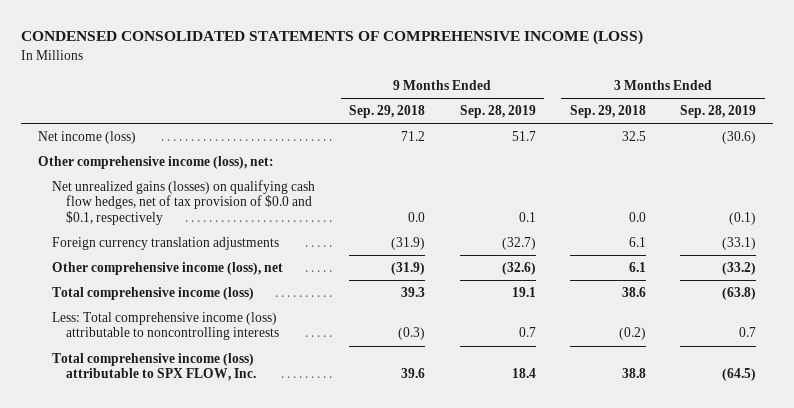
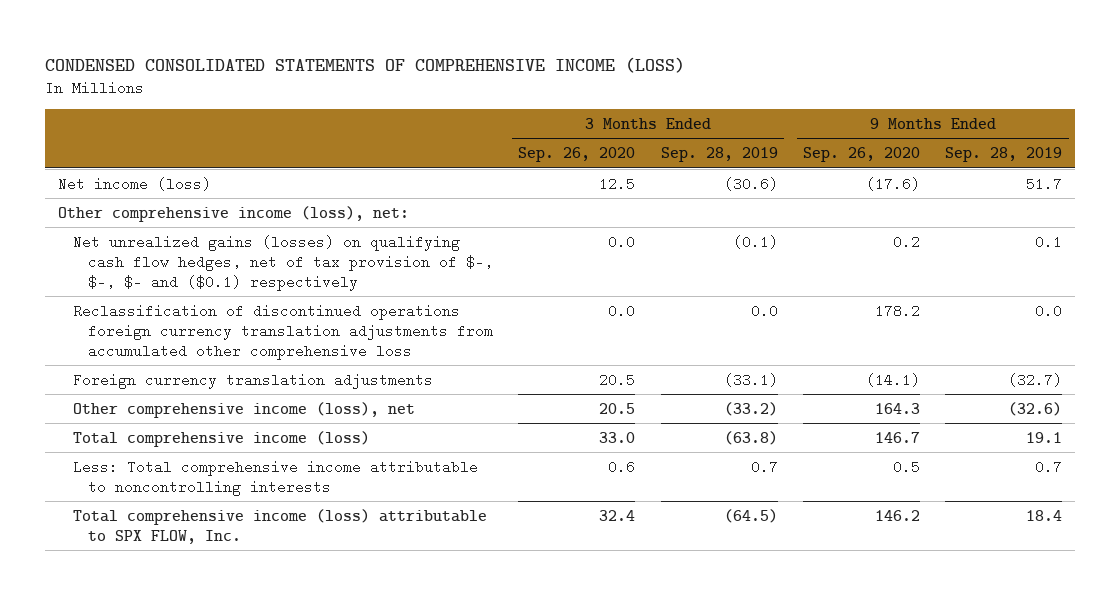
[349,105,426,119] Sep. 29, 2018 -> none
[569,105,646,119] Sep. 29, 2018 -> none
none -> [518,147,636,163] Sep. 26, 2020
none -> [802,147,920,163] Sep. 26, 2020
[51,179,315,225] Net unrealized gains (losses) on qualifying cash flow hedges, net of tax provision of $0.0 and $0.1, respectively -> [72,234,493,291] Net unrealized gains (losses) on qualifying cash flow hedges, net of tax provision of $-, $-, $- and ($0.1) respectively
none -> [72,303,493,360] Reclassification of discontinued operations foreign currency translation adjustments from accumulated other comprehensive loss
[51,311,279,341] Less: Total comprehensive income (loss) attributable to noncontrolling interests -> [72,459,478,496] Less: Total comprehensive income attributable to noncontrolling interests

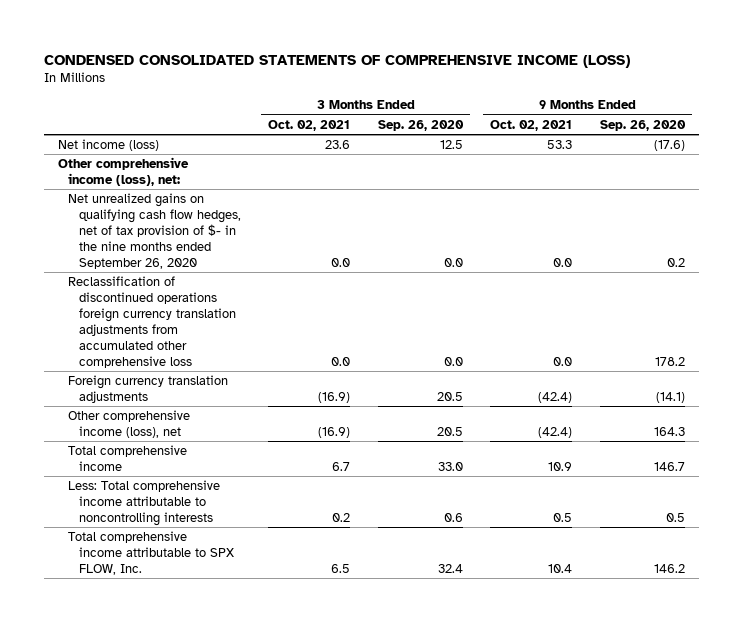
[660,147,778,163] Sep. 28, 2019 -> none
[945,147,1063,163] Sep. 28, 2019 -> none
none -> [268,119,351,131] Oct. 02, 2021
none -> [490,119,573,131] Oct. 02, 2021
[72,234,493,291] Net unrealized gains (losses) on qualifying cash flow hedges, net of tax provision of $-, $-, $- and ($0.1) respectively -> [68,193,241,269] Net unrealized gains on qualifying cash flow hedges, net of tax provision of $- in the nine months ended September 26, 2020
[72,430,370,447] Total comprehensive income (loss) -> [68,445,188,472] Total comprehensive income
[72,508,487,544] Total comprehensive income (loss) attributable to SPX FLOW, Inc. -> [68,531,234,575] Total comprehensive income attributable to SPX FLOW, Inc.

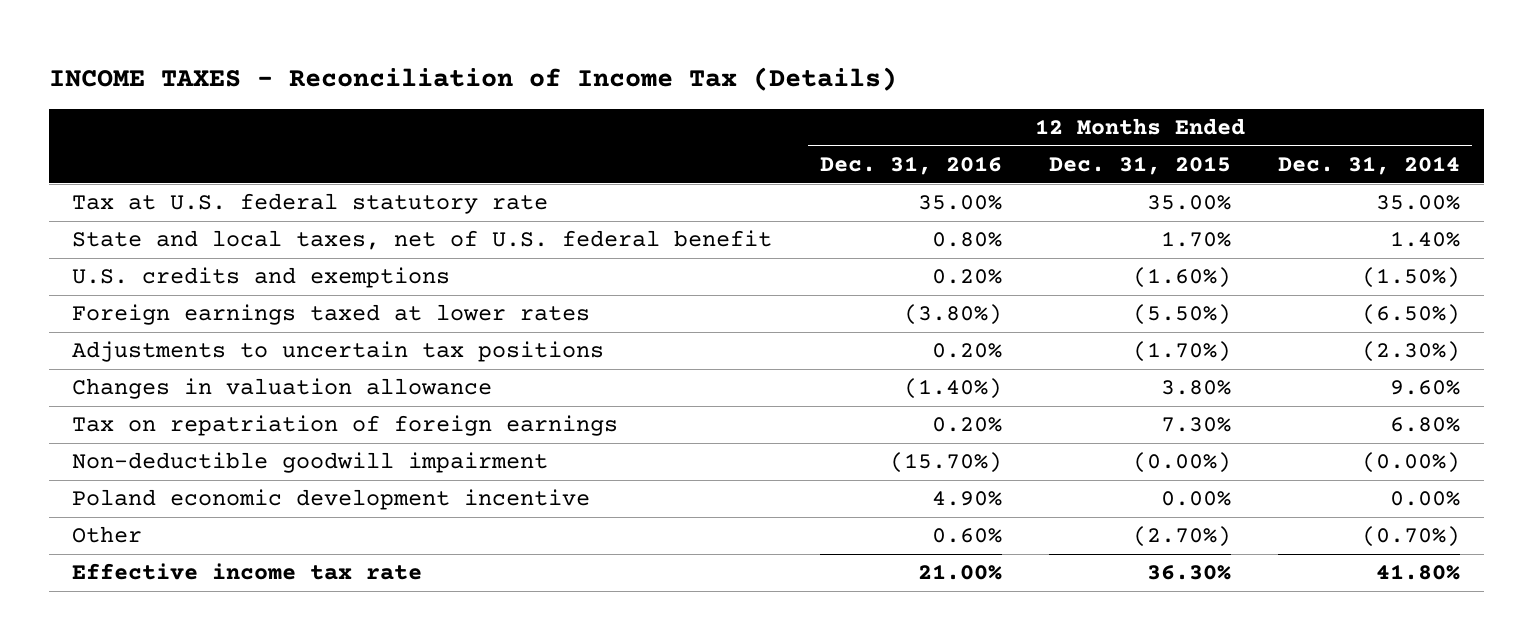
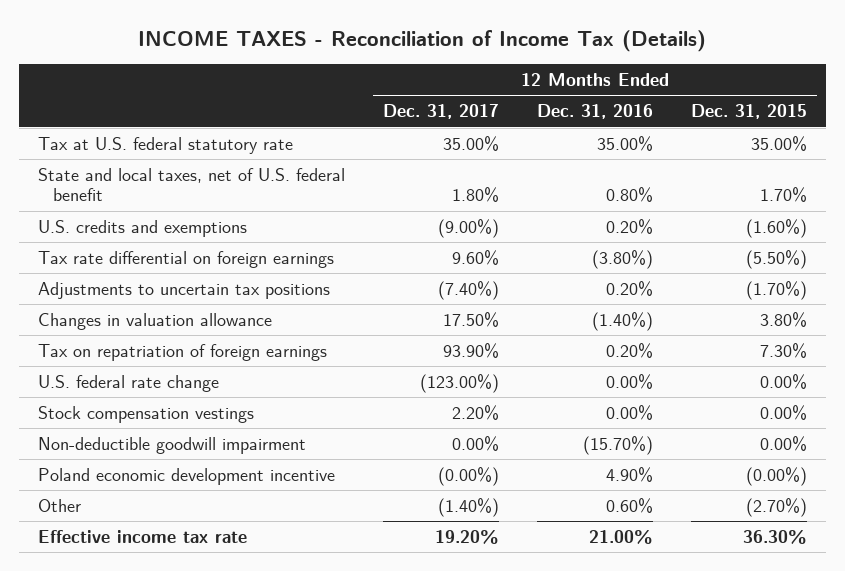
[1277,156,1460,176] Dec. 31, 2014 -> none
none -> [382,104,499,120] Dec. 31, 2017
[72,304,591,326] Foreign earnings taxed at lower rates -> [37,250,334,268] Tax rate differential on foreign earnings
none -> [37,374,219,392] U.S. federal rate change
none -> [37,405,254,423] Stock compensation vestings
[1132,452,1231,474] (0.00%) -> [760,435,808,451] 0.00%
[1160,491,1231,507] 0.00% -> [746,466,808,486] (0.00%)

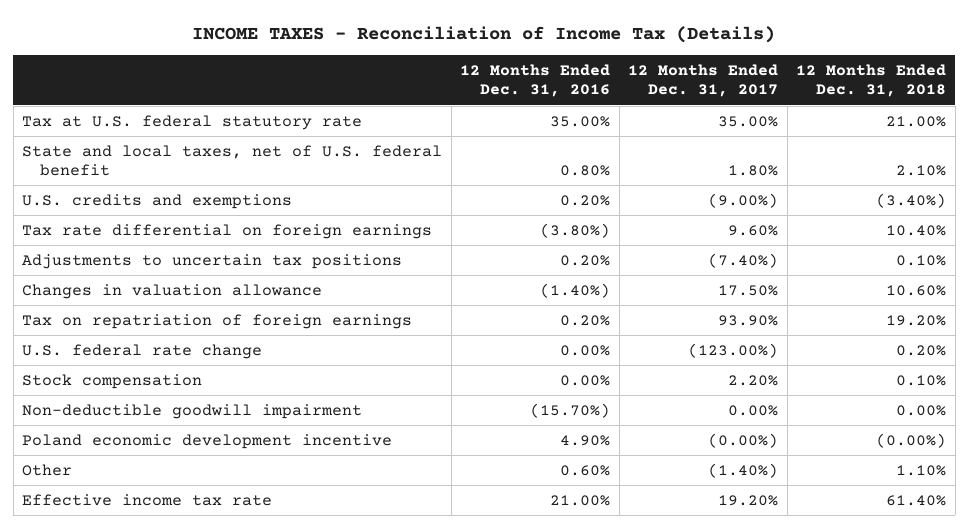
[691,104,808,120] Dec. 31, 2015 -> none
none -> [796,64,947,98] 12 Months Ended Dec. 31, 2018
[37,405,254,423] Stock compensation vestings -> [22,373,203,389] Stock compensation

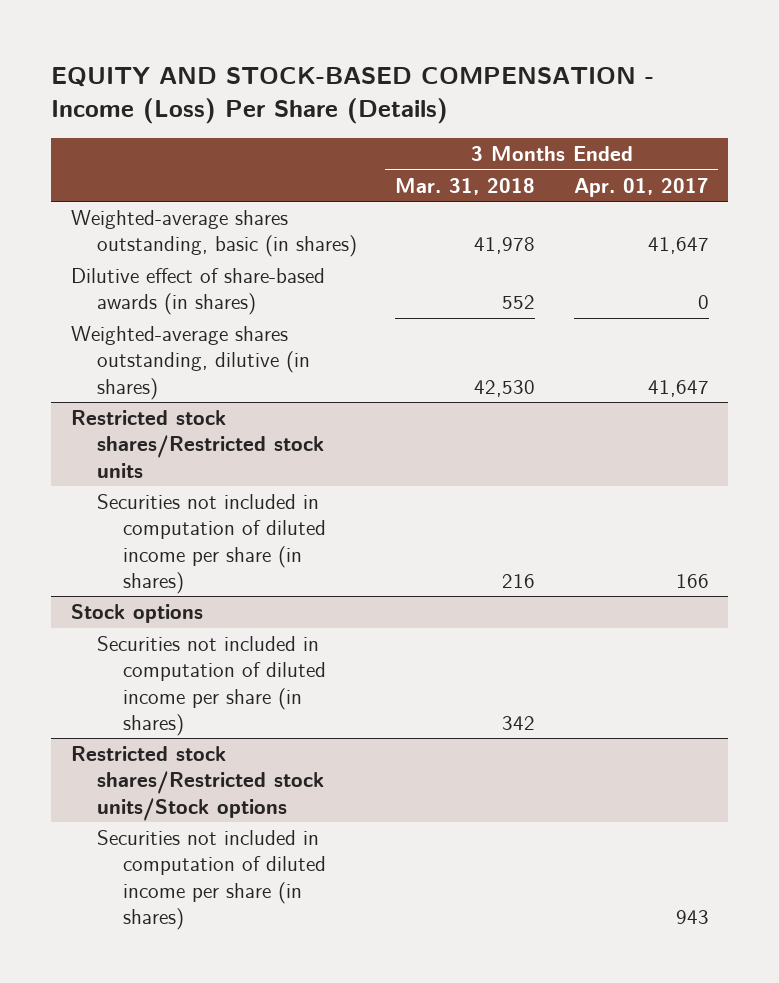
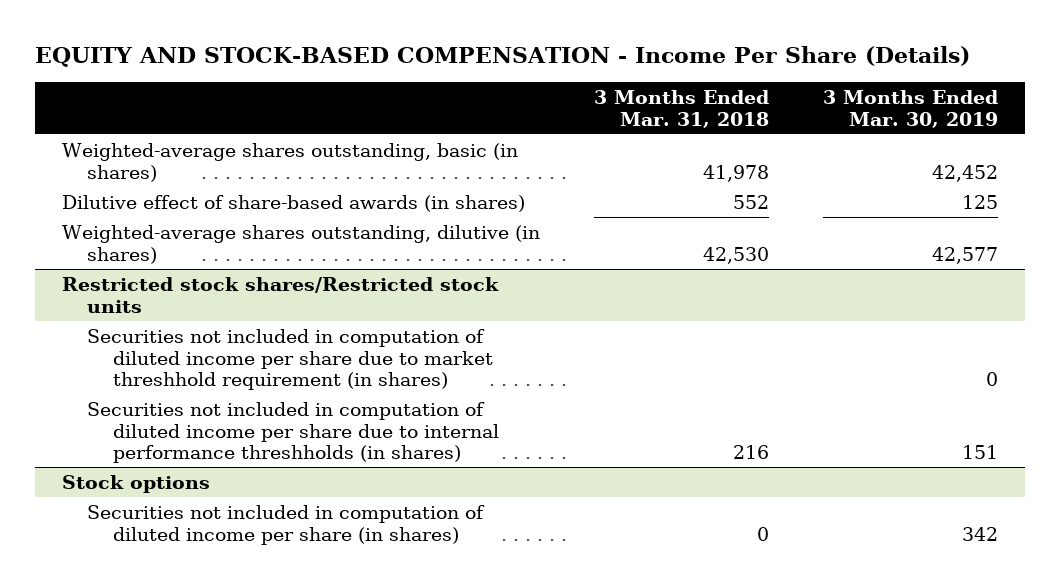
[51,67,655,124] EQUITY AND STOCK-BASED COMPENSATION - Income (Loss) Per Share (Details) -> [34,46,970,68] EQUITY AND STOCK-BASED COMPENSATION - Income Per Share (Details)
[573,177,709,197] Apr. 01, 2017 -> none
none -> [822,89,998,128] 3 Months Ended Mar. 30, 2019
none -> [87,328,493,391] Securities not included in computation of diluted income per share due to market threshhold requirement (in shares)
[96,494,326,594] Securities not included in computation of diluted income per share (in shares) -> [87,401,499,464] Securities not included in computation of diluted income per share due to internal performance threshholds (in shares)
[70,746,324,821] Restricted stock shares/Restricted stock units/Stock options -> none
[96,830,326,930] Securities not included in computation of diluted income per share (in shares) -> none
[502,715,536,730] 342 -> [756,526,769,541] 0

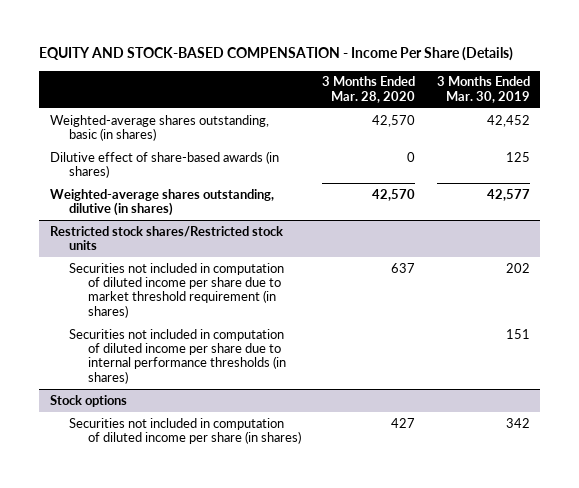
[593,89,769,128] 3 Months Ended Mar. 31, 2018 -> none
none -> [322,76,416,103] 3 Months Ended Mar. 28, 2020
[87,328,493,391] Securities not included in computation of diluted income per share due to market threshhold requirement (in shares) -> [68,262,284,318] Securities not included in computation of diluted income per share due to market threshold requirement (in shares)
[985,372,998,387] 0 -> [505,262,530,273] 202
[87,401,499,464] Securities not included in computation of diluted income per share due to internal performance threshholds (in shares) -> [68,328,286,384] Securities not included in computation of diluted income per share due to internal performance thresholds (in shares)

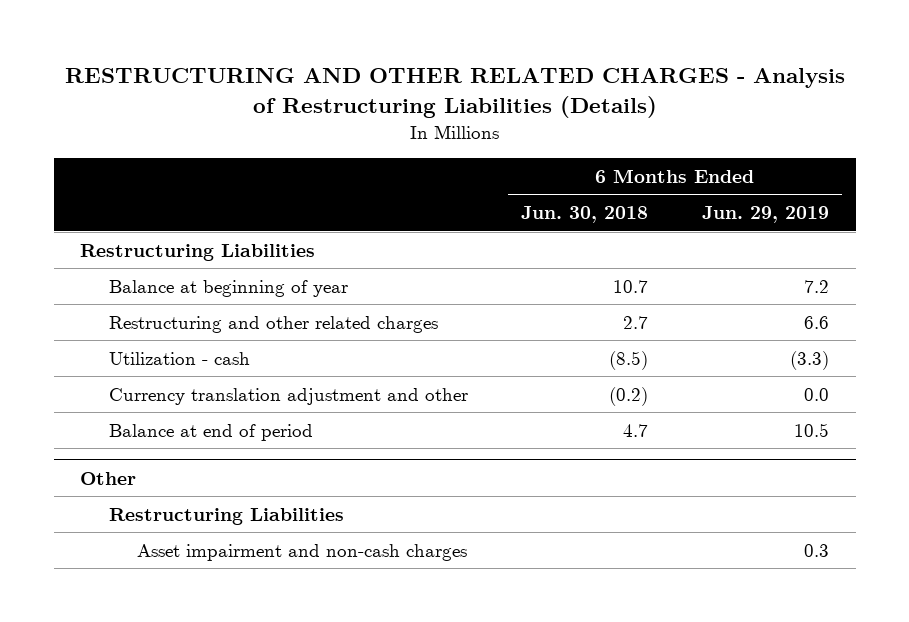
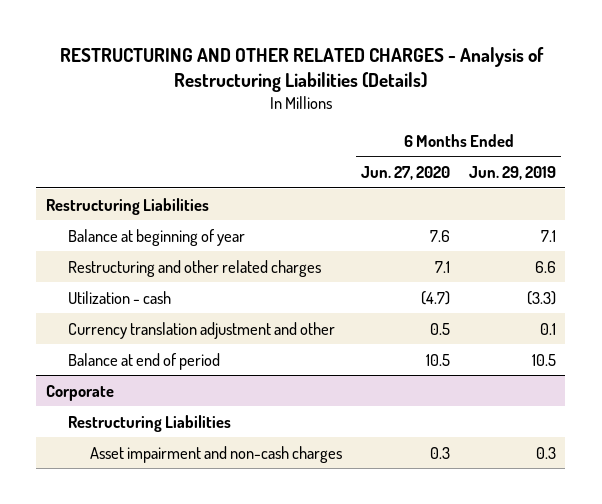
[521,206,649,224] Jun. 30, 2018 -> none
none -> [361,166,451,181] Jun. 27, 2020
[803,279,829,293] 7.2 -> [540,229,556,242] 7.1
[803,387,829,401] 0.0 -> [539,322,556,335] 0.1
[80,471,137,485] Other -> [45,384,114,401] Corporate

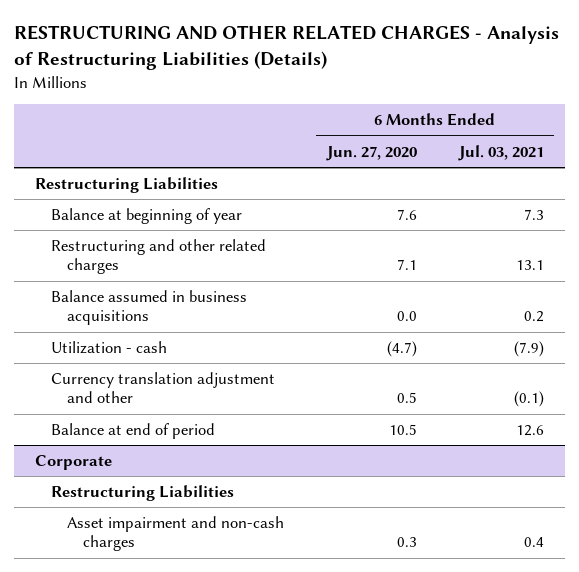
[468,166,556,181] Jun. 29, 2019 -> none
none -> [457,144,544,161] Jul. 03, 2021
none -> [51,290,248,326] Balance assumed in business acquisitions

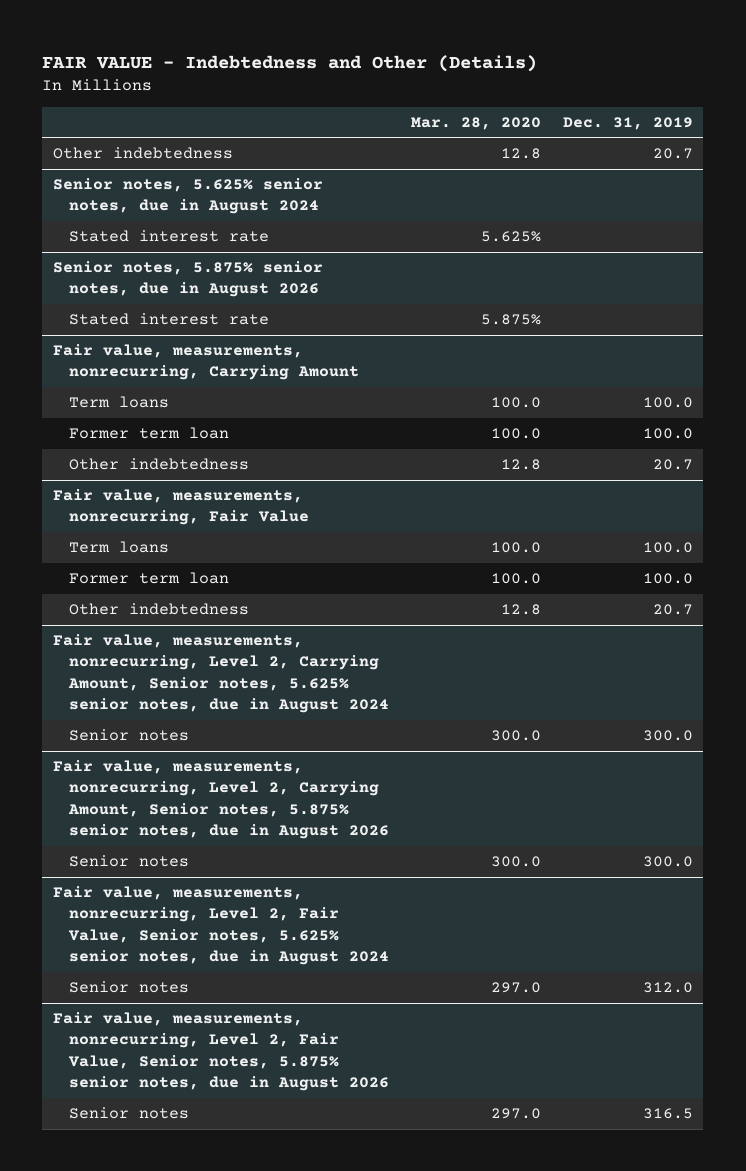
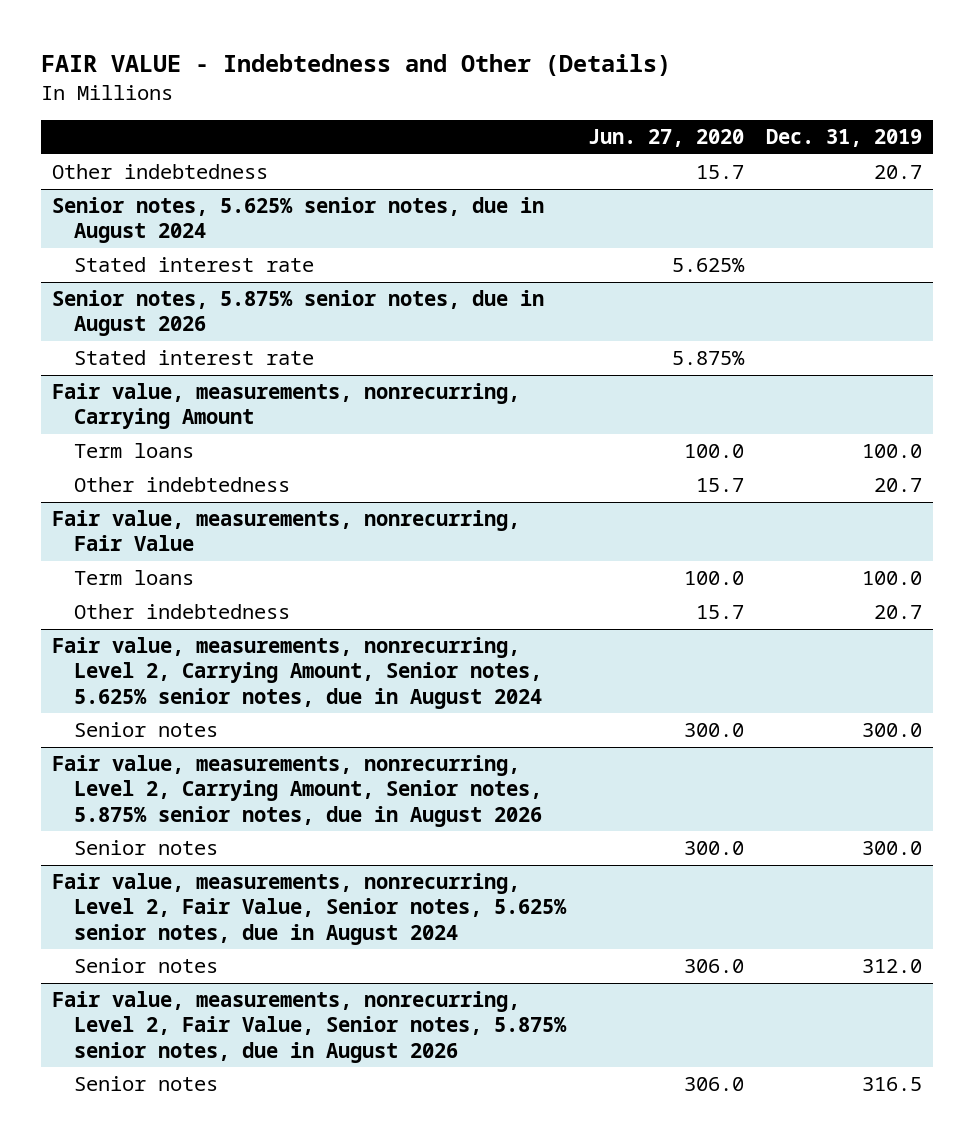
[411,116,542,130] Mar. 28, 2020 -> none
none -> [587,129,744,148] Jun. 27, 2020
[69,427,230,440] Former term loan -> none
[69,572,230,585] Former term loan -> none

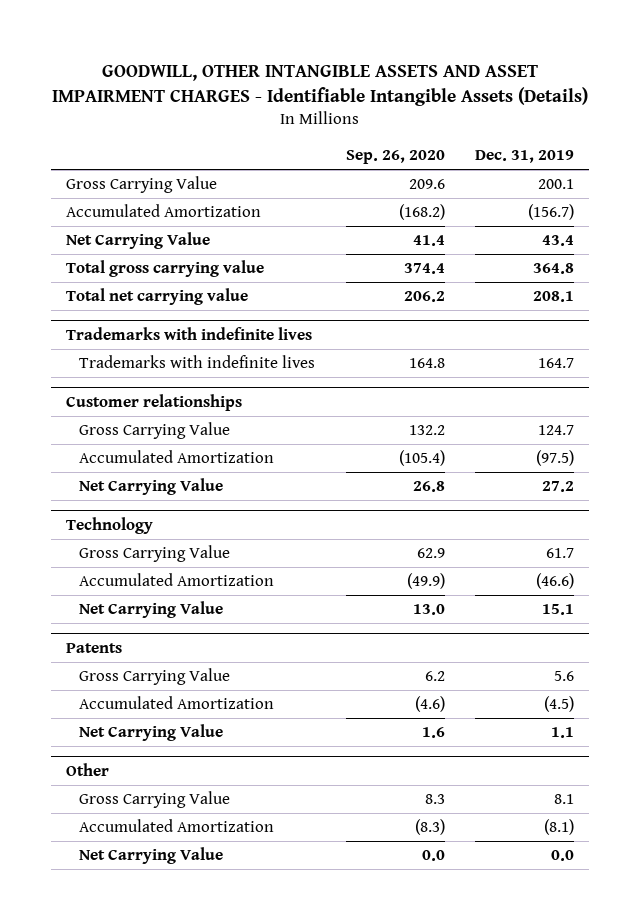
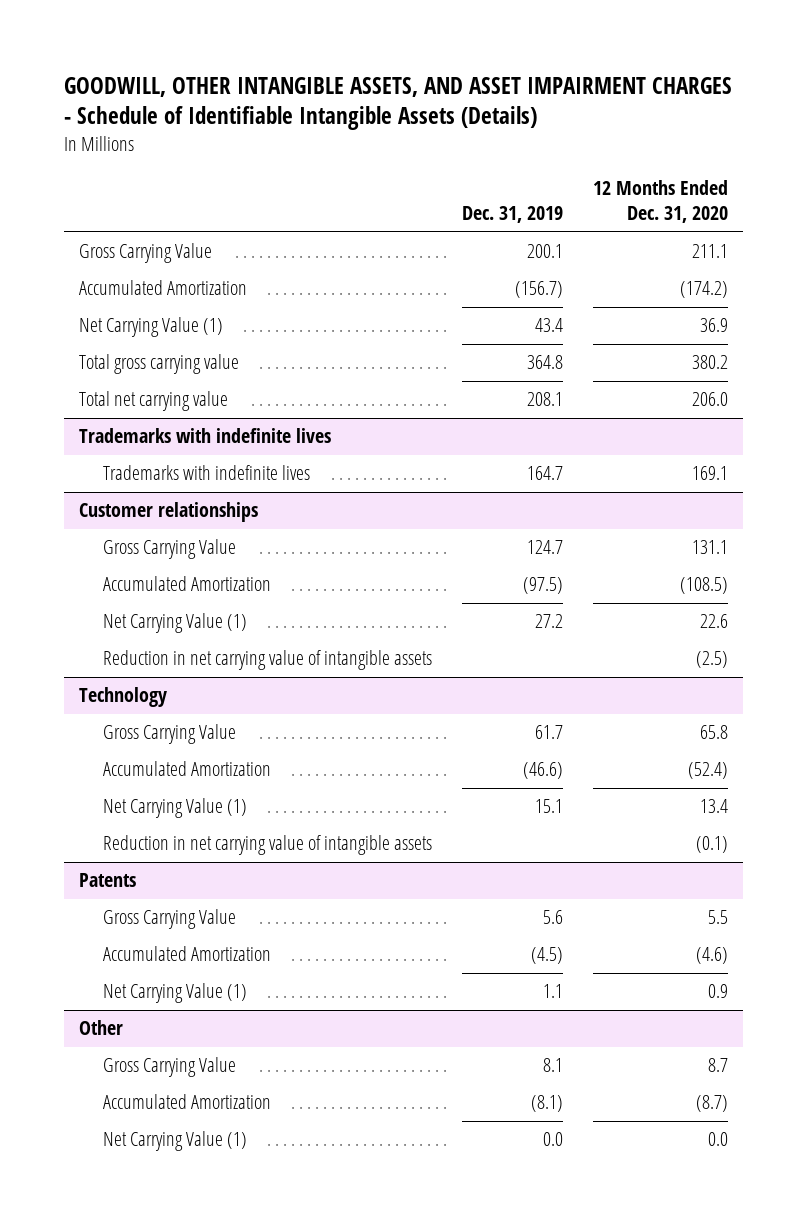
[52,64,589,107] GOODWILL, OTHER INTANGIBLE ASSETS AND ASSET IMPAIRMENT CHARGES - Identifiable Intangible Assets (Details) -> [64,77,733,131] GOODWILL, OTHER INTANGIBLE ASSETS, AND ASSET IMPAIRMENT CHARGES - Schedule of Identifiable Intangible Assets (Details)
[345,150,445,165] Sep. 26, 2020 -> none
none -> [592,180,728,223] 12 Months Ended Dec. 31, 2020
[66,232,211,250] Net Carrying Value -> [79,317,224,338] Net Carrying Value (1)
[79,478,224,496] Net Carrying Value -> [102,613,247,634] Net Carrying Value (1)
none -> [102,650,432,671] Reduction in net carrying value of intangible assets
[79,601,224,619] Net Carrying Value -> [102,798,247,819] Net Carrying Value (1)
none -> [102,835,432,856] Reduction in net carrying value of intangible assets
[79,724,224,742] Net Carrying Value -> [102,983,247,1004] Net Carrying Value (1)
[79,847,224,865] Net Carrying Value -> [102,1131,247,1152] Net Carrying Value (1)

